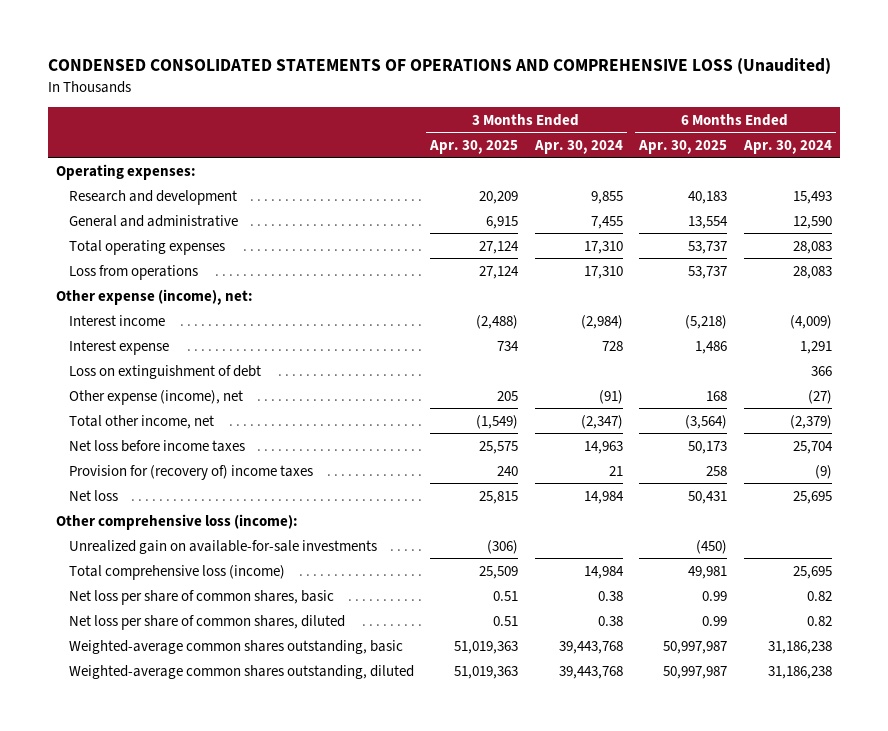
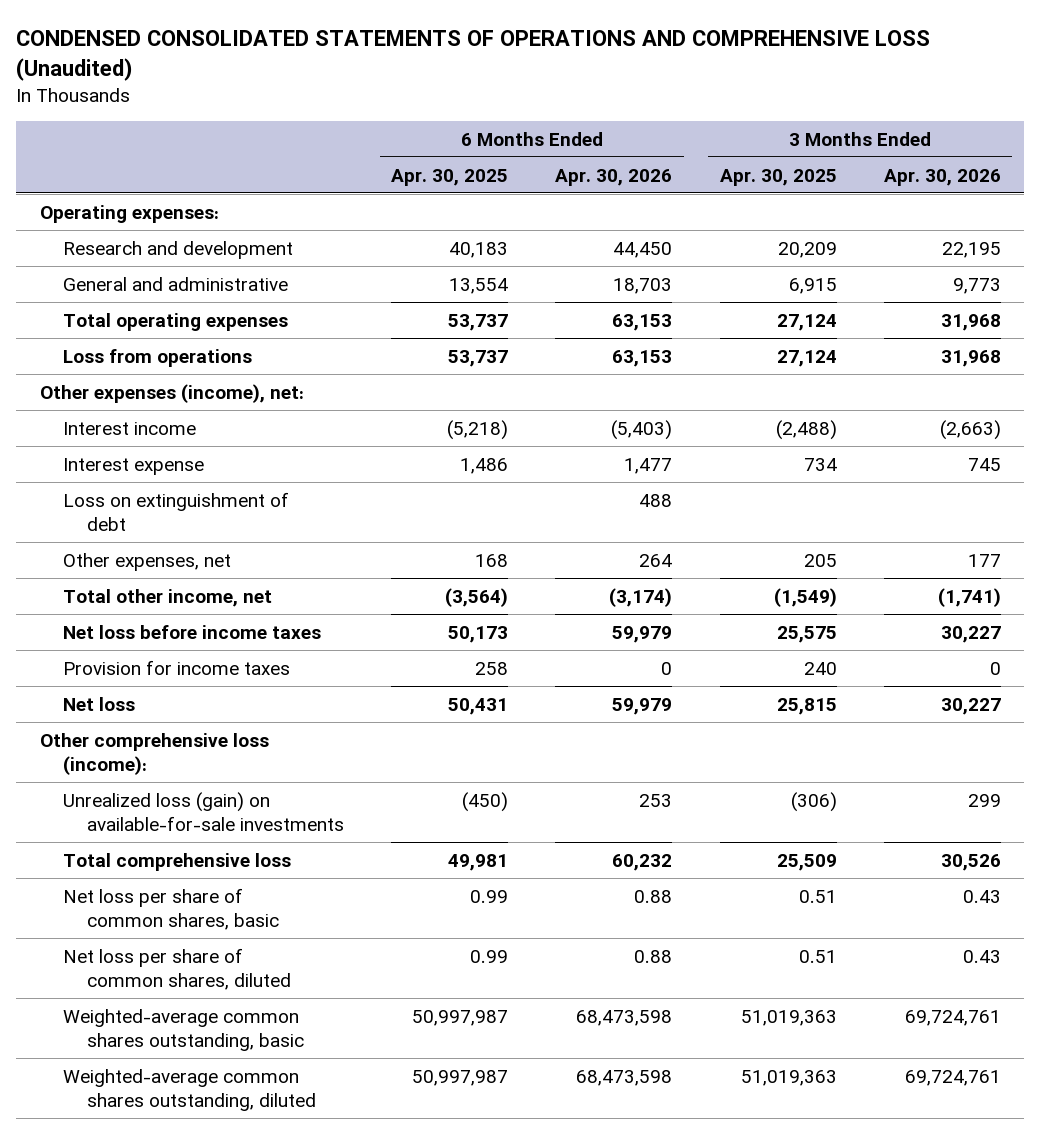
[533,139,623,154] Apr. 30, 2024 -> none
[742,139,832,154] Apr. 30, 2024 -> none
none -> [555,168,673,186] Apr. 30, 2026
none -> [883,168,1001,186] Apr. 30, 2026
[56,288,254,305] Other expense (income), net: -> [39,383,304,403] Other expenses (income), net:
[68,389,243,405] Other expense (income), net -> [63,552,232,571] Other expenses, net
[68,464,313,480] Provision for (recovery of) income taxes -> [63,659,291,675] Provision for income taxes
[68,539,377,554] Unrealized gain on available-for-sale investments -> [63,791,345,831] Unrealized loss (gain) on available-for-sale investments
[68,564,285,580] Total comprehensive loss (income) -> [63,852,292,871] Total comprehensive loss

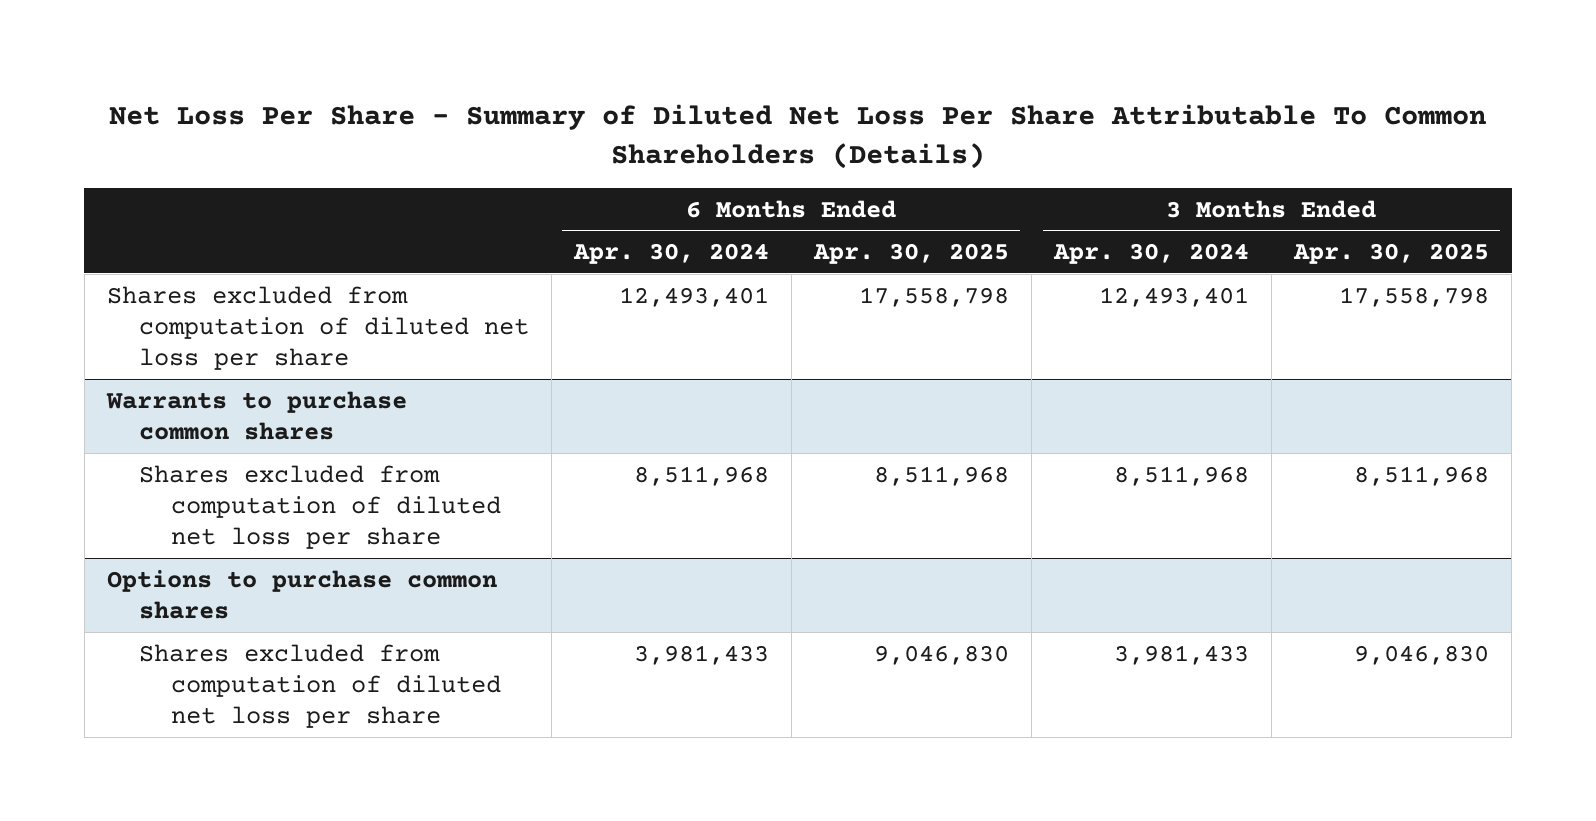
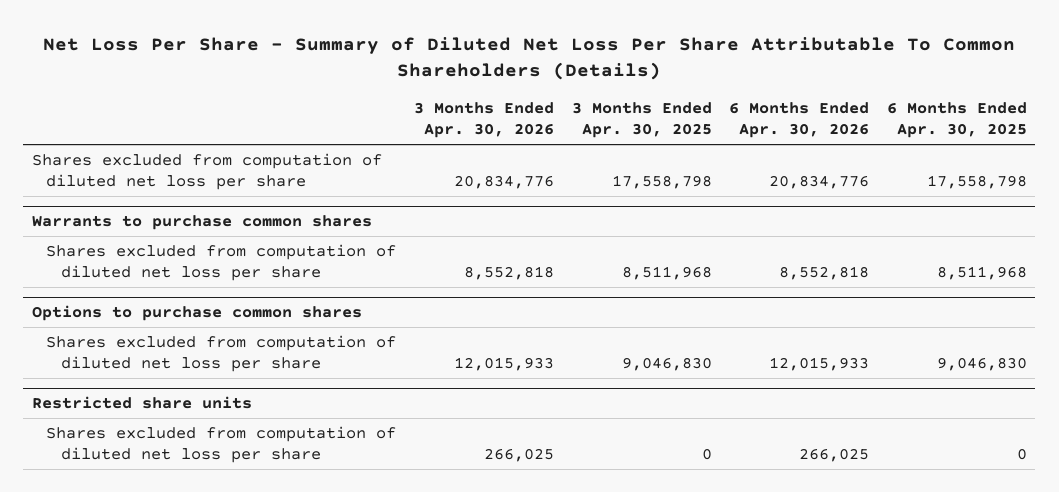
[572,243,769,265] Apr. 30, 2024 -> none
[1052,243,1249,265] Apr. 30, 2024 -> none
none -> [414,102,555,139] 3 Months Ended Apr. 30, 2026
none -> [729,102,870,139] 6 Months Ended Apr. 30, 2026
none -> [31,396,252,410] Restricted share units
none -> [46,426,397,463] Shares excluded from computation of diluted net loss per share

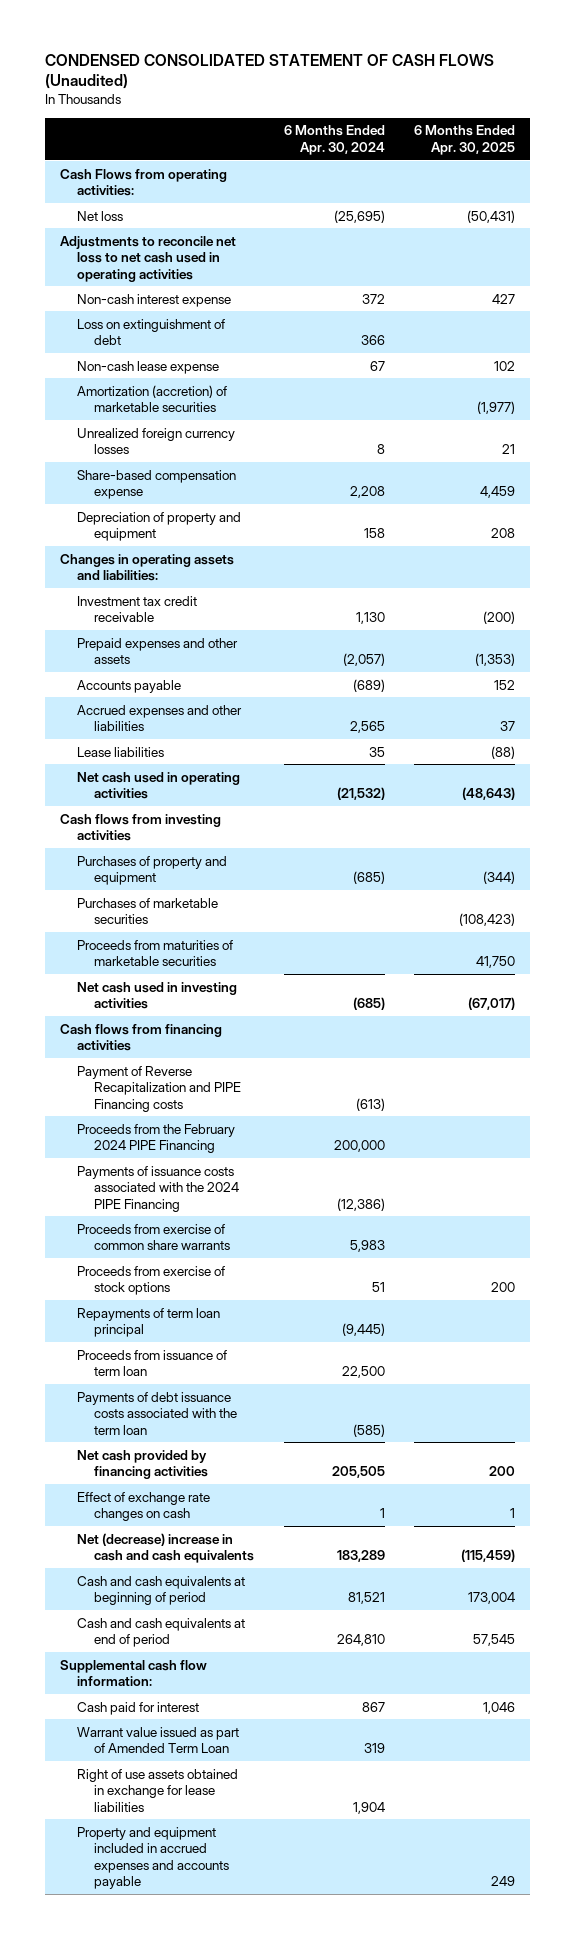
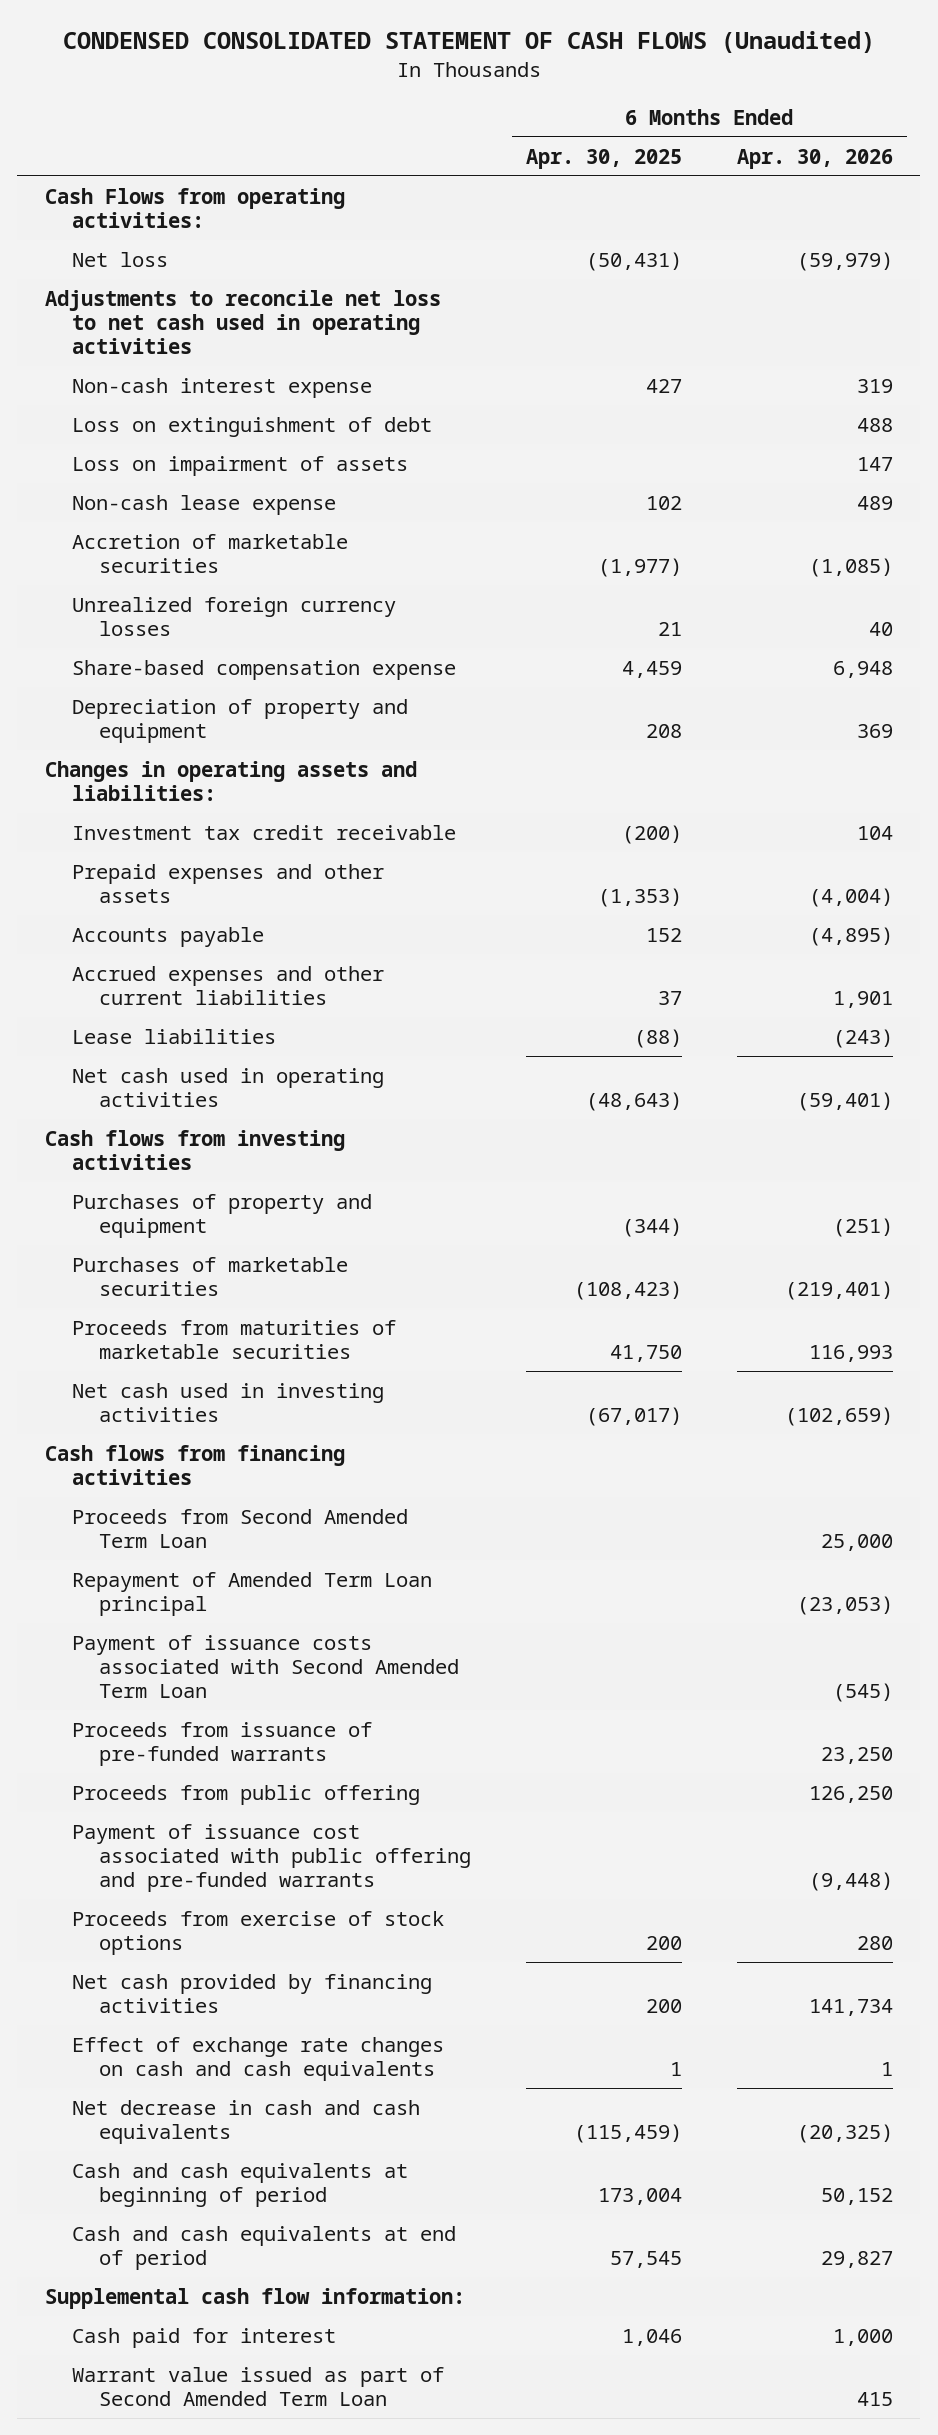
[283,125,385,155] 6 Months Ended Apr. 30, 2024 -> none
none -> [736,148,893,169] Apr. 30, 2026
none -> [71,455,408,476] Loss on impairment of assets
[76,384,227,413] Amortization (accretion) of marketable securities -> [71,533,348,574] Accretion of marketable securities
[76,704,242,732] Accrued expenses and other liabilities -> [71,965,384,1006] Accrued expenses and other current liabilities
[76,1065,241,1112] Payment of Reverse Recapitalization and PIPE Financing costs -> none
[76,1123,235,1154] Proceeds from the February 2024 PIPE Financing -> none
[76,1165,239,1212] Payments of issuance costs associated with the 2024 PIPE Financing -> none
[76,1223,230,1251] Proceeds from exercise of common share warrants -> none
none -> [71,1508,408,1549] Proceeds from Second Amended Term Loan
none -> [71,1571,432,1617] Repayment of Amended Term Loan principal
none -> [71,1634,459,1699] Payment of issuance costs associated with Second Amended Term Loan
none -> [71,1721,372,1767] Proceeds from issuance of pre-funded warrants
none -> [71,1784,420,1805] Proceeds from public offering
none -> [71,1823,471,1893] Payment of issuance cost associated with public offering and pre-funded warrants
[76,1307,220,1338] Repayments of term loan principal -> none
[76,1349,227,1377] Proceeds from issuance of term loan -> none
[76,1391,237,1435] Payments of debt issuance costs associated with the term loan -> none
[76,1491,210,1522] Effect of exchange rate changes on cash -> [71,2036,444,2082] Effect of exchange rate changes on cash and cash equivalents
[76,1532,254,1564] Net (decrease) increase in cash and cash equivalents -> [71,2099,420,2145] Net decrease in cash and cash equivalents
[76,1768,238,1812] Right of use assets obtained in exchange for lease liabilities -> none
[76,1826,229,1890] Property and equipment included in accrued expenses and accounts payable -> none
[76,1726,239,1754] Warrant value issued as part of Amended Term Loan -> [71,2366,444,2407] Warrant value issued as part of Second Amended Term Loan

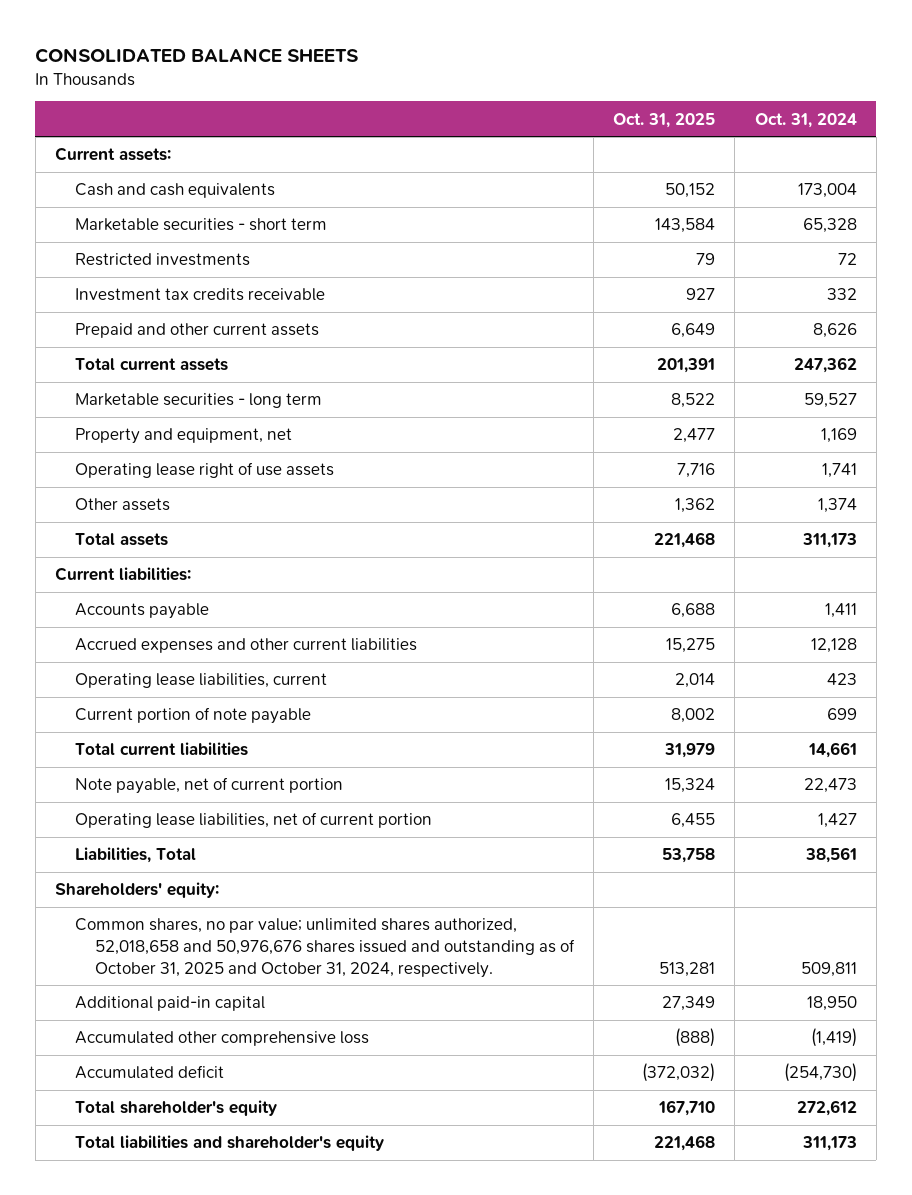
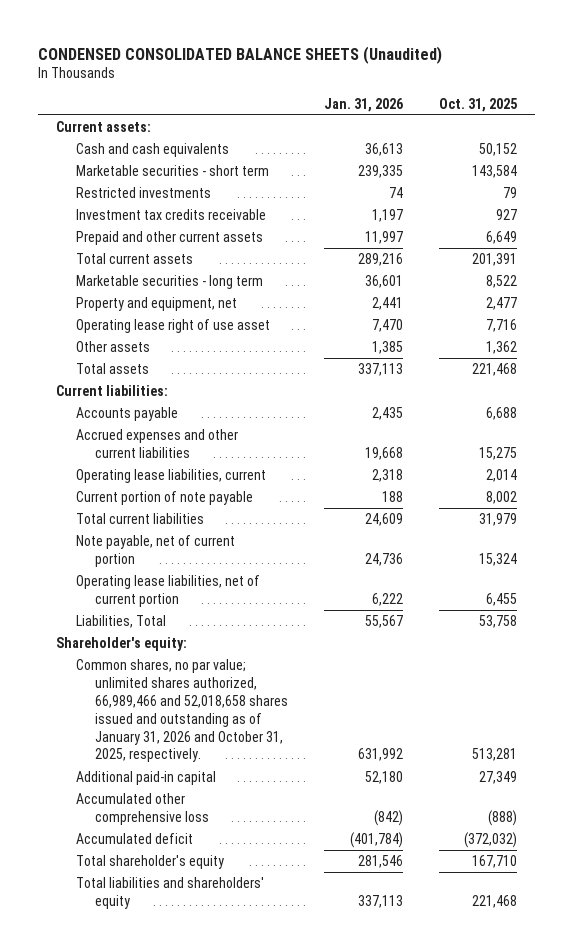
[35,47,359,63] CONSOLIDATED BALANCE SHEETS -> [37,45,442,64] CONDENSED CONSOLIDATED BALANCE SHEETS (Unaudited)
[754,112,857,128] Oct. 31, 2024 -> none
none -> [324,97,404,112] Jan. 31, 2026
[74,462,334,479] Operating lease right of use assets -> [75,319,270,334] Operating lease right of use asset
[55,882,220,899] Shareholders' equity: -> [55,637,187,652] Shareholder's equity:
[74,918,575,978] Common shares, no par value; unlimited shares authorized, 52,018,658 and 50,976,676 shares issued and outstanding as of October 31, 2025 and October 31, 2024, respectively. -> [75,659,289,763] Common shares, no par value; unlimited shares authorized, 66,989,466 and 52,018,658 shares issued and outstanding as of January 31, 2026 and October 31, 2025, respectively.
[74,1135,384,1152] Total liabilities and shareholder's equity -> [75,877,264,910] Total liabilities and shareholders' equity

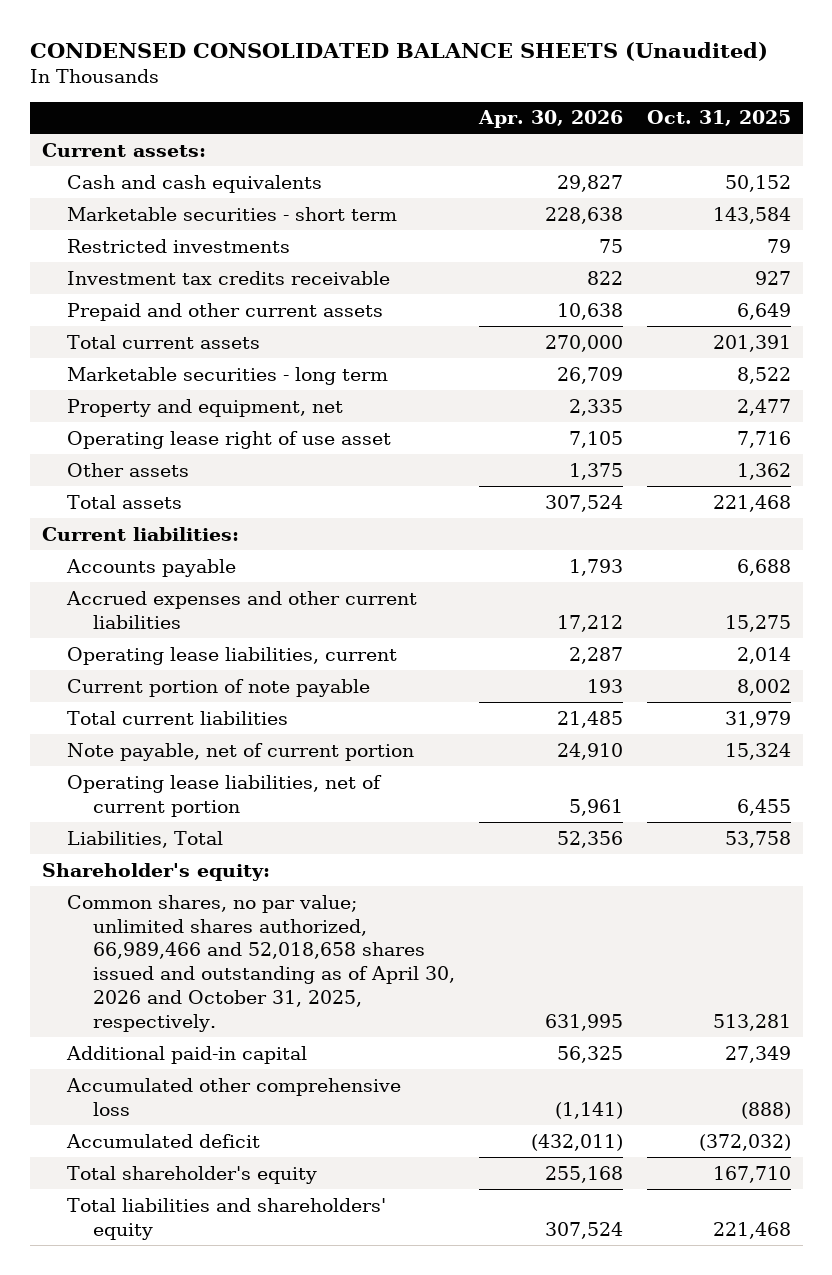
[324,97,404,112] Jan. 31, 2026 -> none
none -> [477,110,623,129] Apr. 30, 2026
[75,659,289,763] Common shares, no par value; unlimited shares authorized, 66,989,466 and 52,018,658 shares issued and outstanding as of January 31, 2026 and October 31, 2025, respectively. -> [67,894,455,1033] Common shares, no par value; unlimited shares authorized, 66,989,466 and 52,018,658 shares issued and outstanding as of April 30, 2026 and October 31, 2025, respectively.

